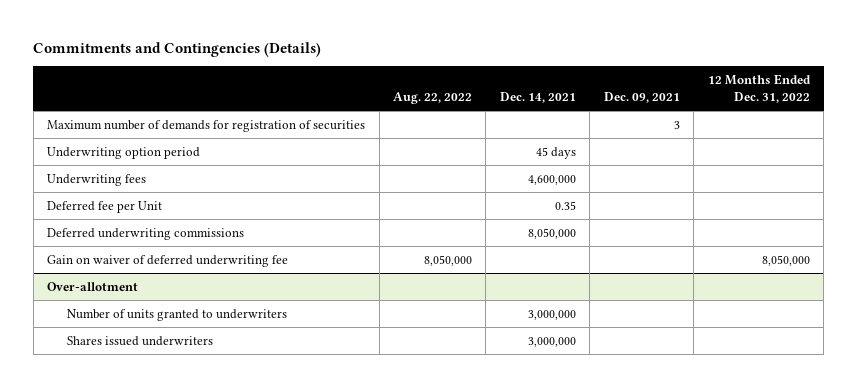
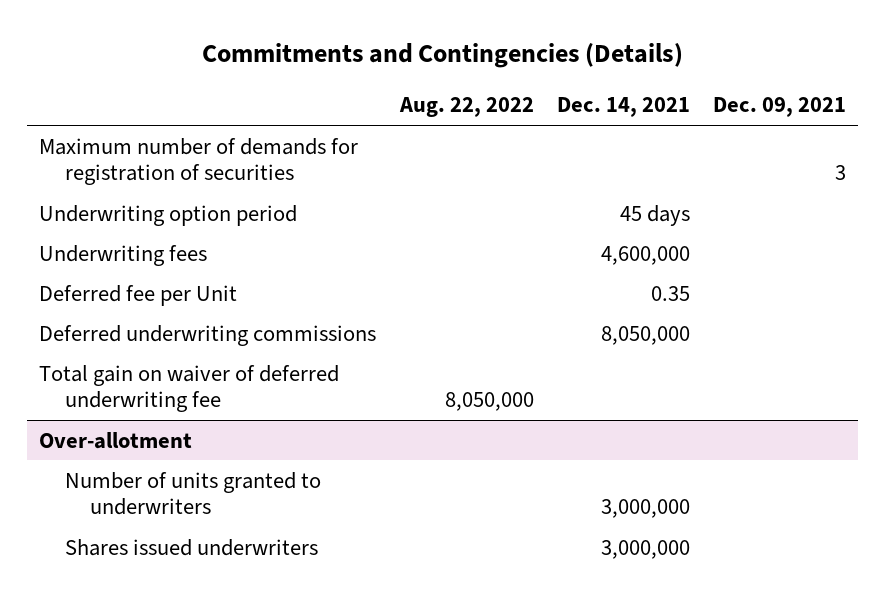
[707,74,811,103] 12 Months Ended Dec. 31, 2022 -> none
[47,254,289,267] Gain on waiver of deferred underwriting fee -> [39,364,340,412] Total gain on waiver of deferred underwriting fee

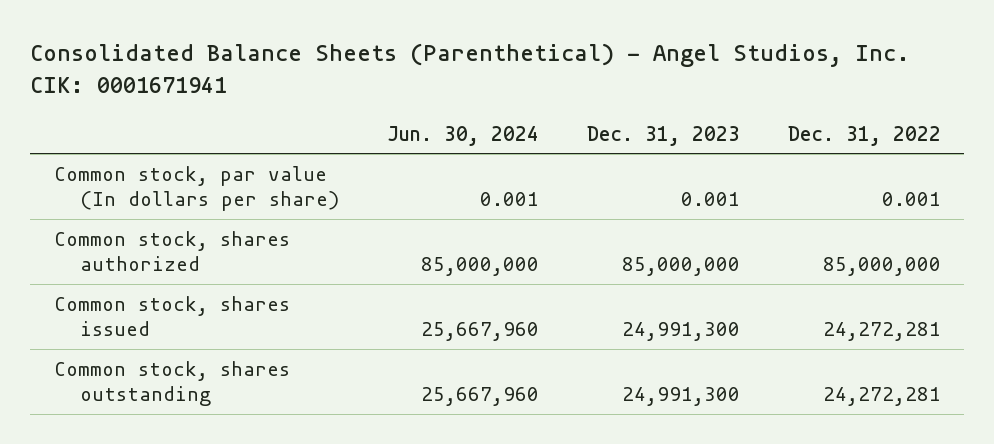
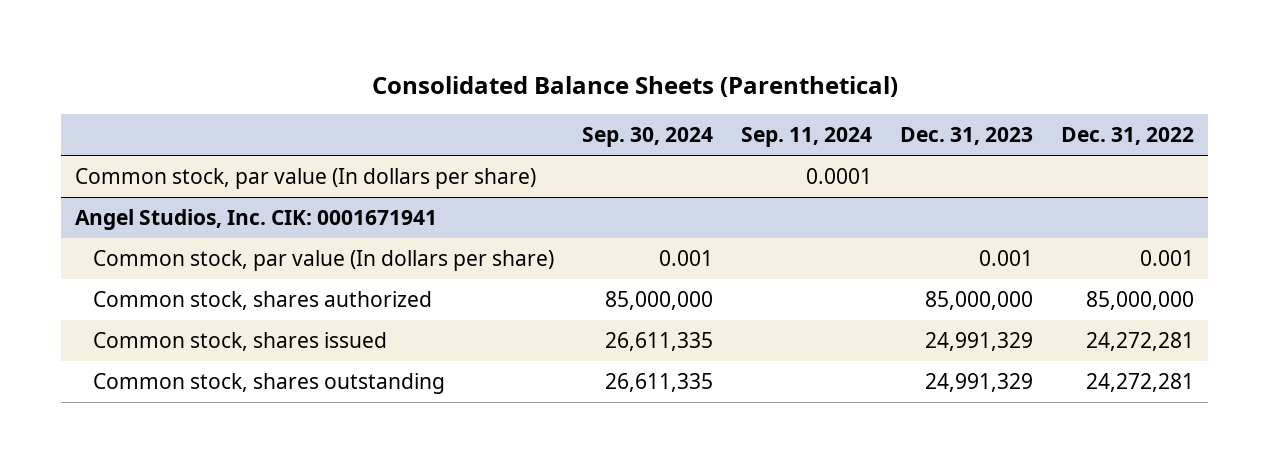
[29,43,910,94] Consolidated Balance Sheets (Parenthetical) - Angel Studios, Inc. CIK: 0001671941 -> [371,75,898,97] Consolidated Balance Sheets (Parenthetical)
[387,125,540,146] Jun. 30, 2024 -> none
none -> [582,127,714,148] Sep. 30, 2024
none -> [741,127,873,148] Sep. 11, 2024
none -> [75,167,537,189] Common stock, par value (In dollars per share)
none -> [75,208,438,230] Angel Studios, Inc. CIK: 0001671941
[621,322,740,342] 24,991,300 -> [925,331,1034,351] 24,991,329
[621,387,740,407] 24,991,300 -> [925,372,1034,392] 24,991,329

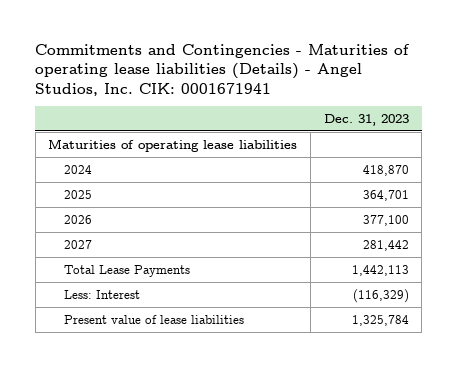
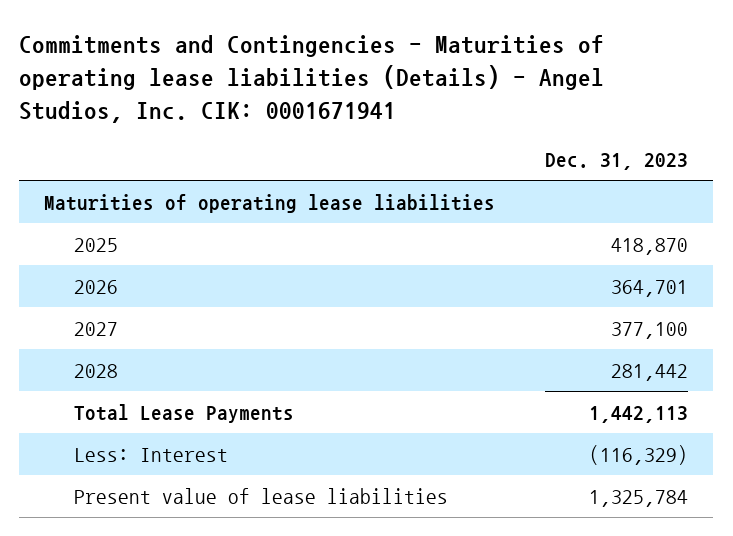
[64,164,93,174] 2024 -> [74,237,119,252] 2025
[64,189,93,199] 2025 -> [74,279,119,294] 2026
[64,214,93,224] 2026 -> [74,321,119,336] 2027
[64,239,93,249] 2027 -> [74,363,119,378] 2028

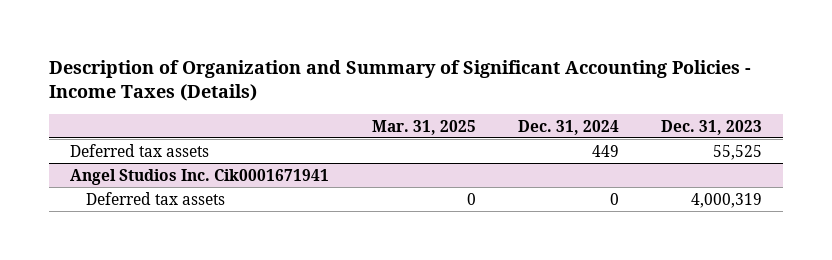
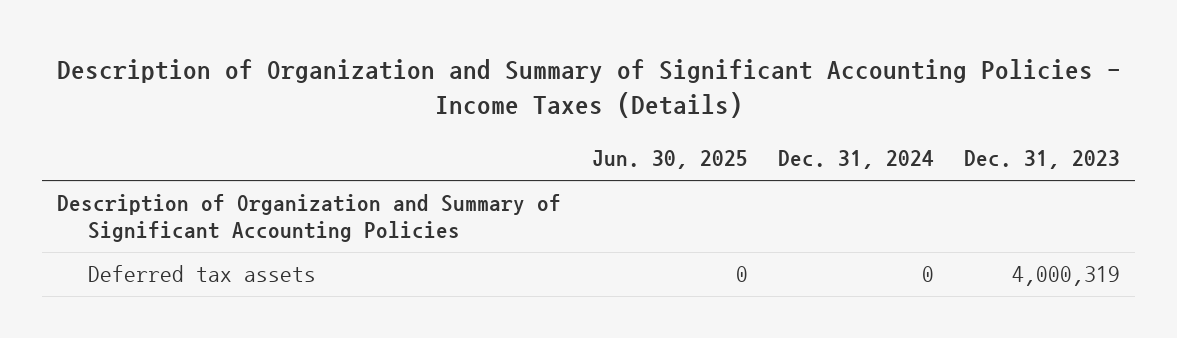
[371,119,476,135] Mar. 31, 2025 -> none
none -> [591,150,748,170] Jun. 30, 2025
[70,143,210,157] Deferred tax assets -> none
[70,168,330,185] Angel Studios Inc. Cik0001671941 -> none
none -> [57,194,562,243] Description of Organization and Summary of Significant Accounting Policies

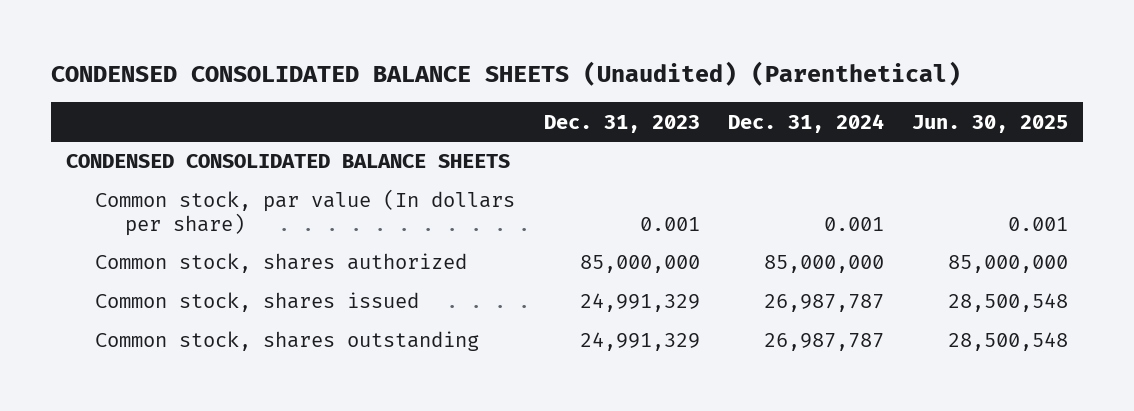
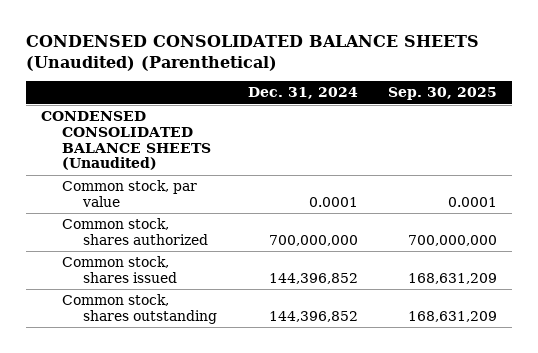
[543,114,700,133] Dec. 31, 2023 -> none
[912,114,1069,133] Jun. 30, 2025 -> none
none -> [387,87,497,101] Sep. 30, 2025
[65,154,510,169] CONDENSED CONSOLIDATED BALANCE SHEETS -> [41,111,212,171] CONDENSED CONSOLIDATED BALANCE SHEETS (Unaudited)
[95,189,516,236] Common stock, par value (In dollars per share) -> [62,180,198,207] Common stock, par value
[824,216,885,231] 0.001 -> [308,196,358,207] 0.0001
[764,255,885,274] 85,000,000 -> [268,234,358,246] 700,000,000
[764,294,885,313] 26,987,787 -> [268,272,358,284] 144,396,852
[764,333,885,352] 26,987,787 -> [268,310,358,322] 144,396,852

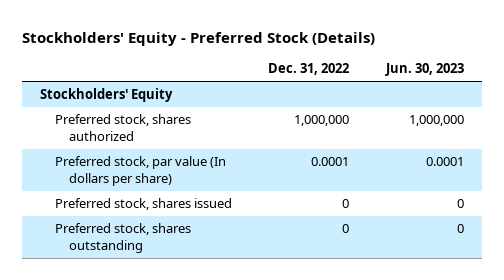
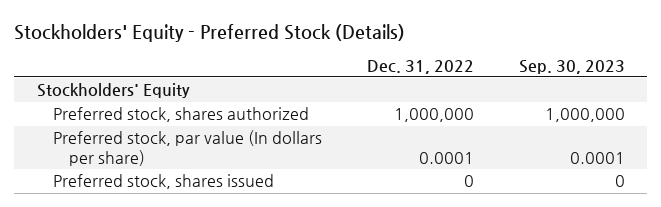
[384,63,464,77] Jun. 30, 2023 -> none
none -> [518,59,625,74] Sep. 30, 2023
[54,223,191,253] Preferred stock, shares outstanding -> none

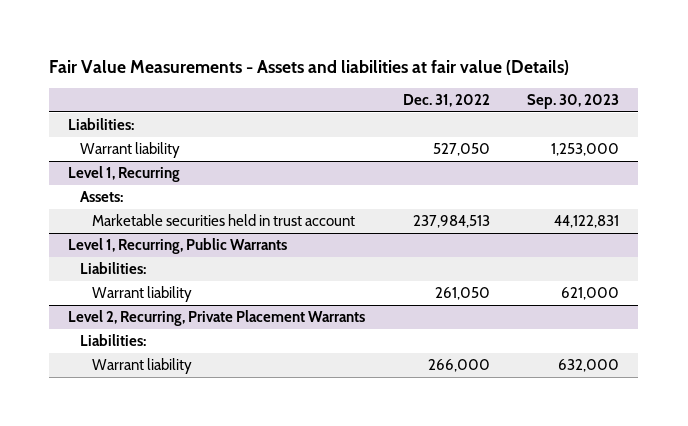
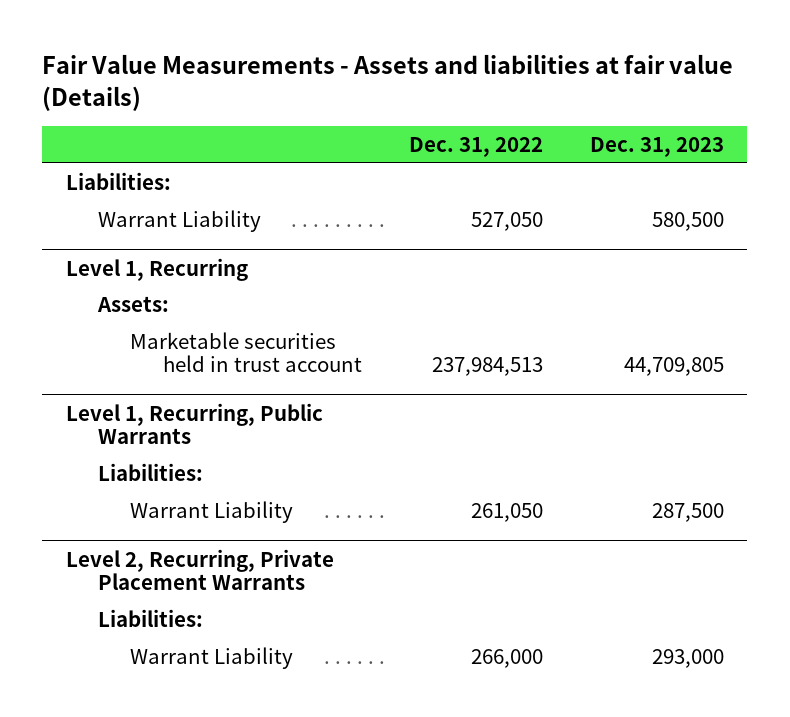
[527,94,620,110] Sep. 30, 2023 -> none
none -> [589,136,724,157] Dec. 31, 2023
[80,142,181,159] Warrant liability -> [98,209,262,232] Warrant Liability
[92,286,193,303] Warrant liability -> [130,500,294,523] Warrant Liability
[92,358,193,375] Warrant liability -> [130,646,294,669] Warrant Liability

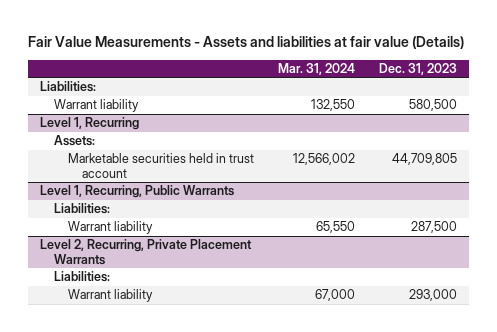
[408,136,543,157] Dec. 31, 2022 -> none
none -> [278,62,356,75] Mar. 31, 2024
[98,209,262,232] Warrant Liability -> [54,99,140,113] Warrant liability
[130,500,294,523] Warrant Liability -> [68,221,154,235] Warrant liability
[130,646,294,669] Warrant Liability -> [68,289,154,303] Warrant liability

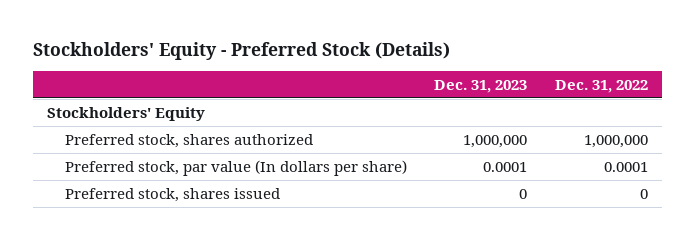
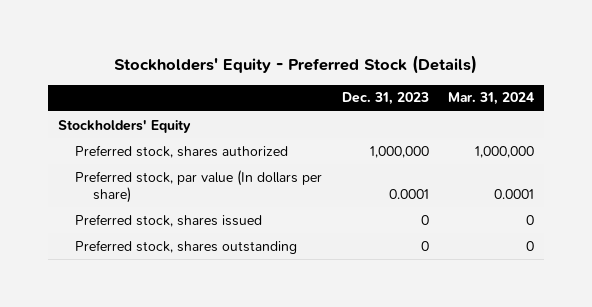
[554,80,648,94] Dec. 31, 2022 -> none
none -> [448,92,535,106] Mar. 31, 2024
none -> [75,239,298,254] Preferred stock, shares outstanding

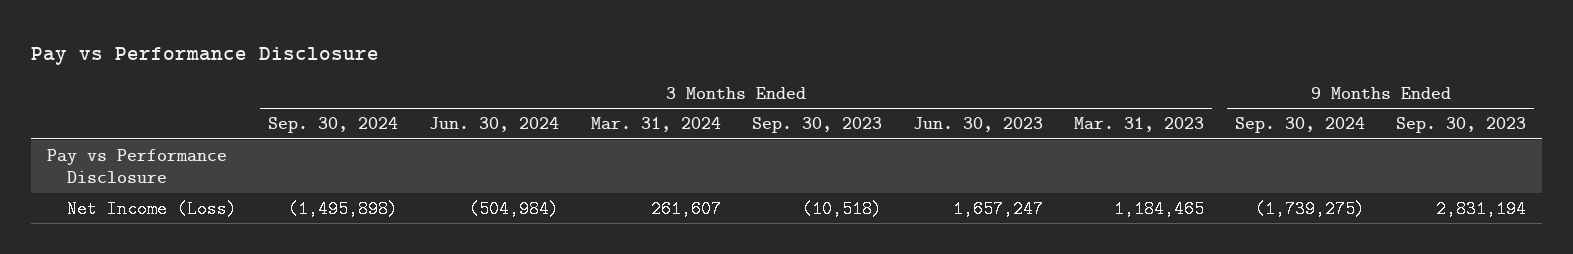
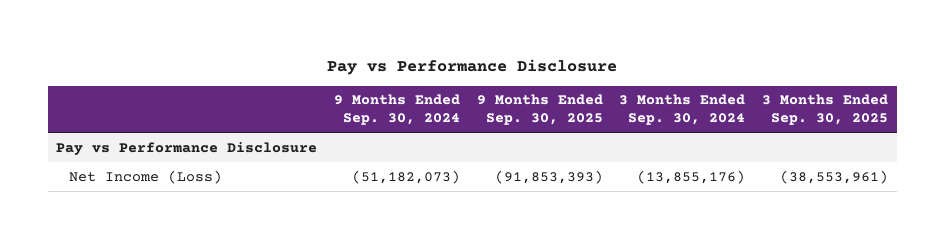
[429,117,560,133] Jun. 30, 2024 -> none
[590,117,721,133] Mar. 31, 2024 -> none
[751,117,882,134] Sep. 30, 2023 -> none
[912,117,1043,133] Jun. 30, 2023 -> none
[1074,117,1205,133] Mar. 31, 2023 -> none
[1396,117,1527,134] Sep. 30, 2023 -> none
none -> [476,94,603,126] 9 Months Ended Sep. 30, 2025
none -> [762,94,889,126] 3 Months Ended Sep. 30, 2025
[288,199,399,218] (1,495,898) -> [637,169,746,184] (13,855,176)
[1255,199,1366,218] (1,739,275) -> [351,169,460,184] (51,182,073)

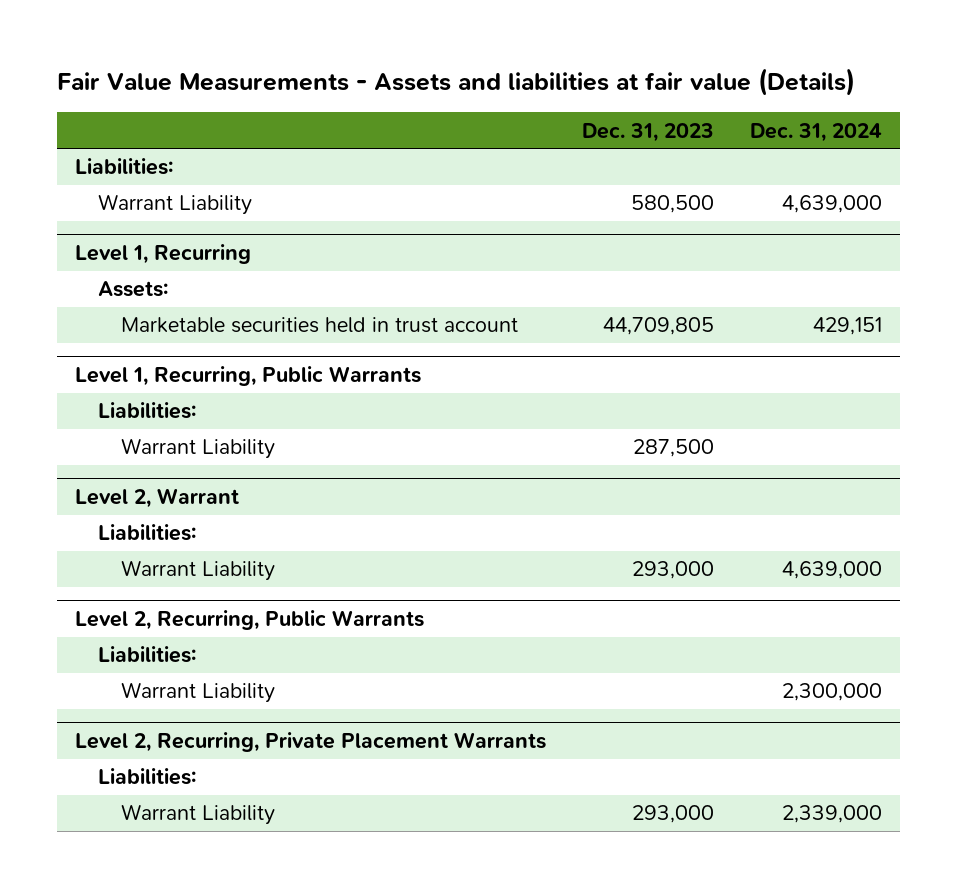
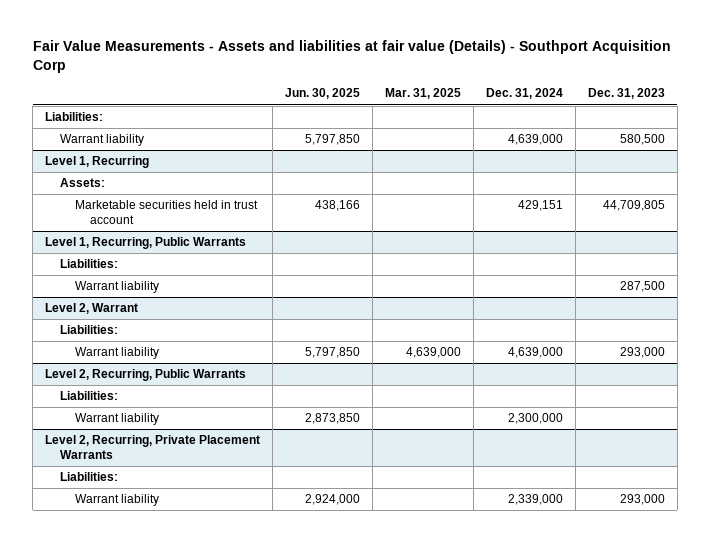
[56,68,855,97] Fair Value Measurements - Assets and liabilities at fair value (Details) -> [32,40,671,74] Fair Value Measurements - Assets and liabilities at fair value (Details) - Southport Acquisition Corp
none -> [285,88,361,100] Jun. 30, 2025
none -> [385,88,462,100] Mar. 31, 2025
[98,194,253,216] Warrant Liability -> [60,134,145,147] Warrant liability
[121,438,276,460] Warrant Liability -> [75,281,160,294] Warrant liability
[121,560,276,582] Warrant Liability -> [75,347,160,360] Warrant liability
[121,682,276,704] Warrant Liability -> [75,413,160,426] Warrant liability
[121,804,276,826] Warrant Liability -> [75,494,160,507] Warrant liability

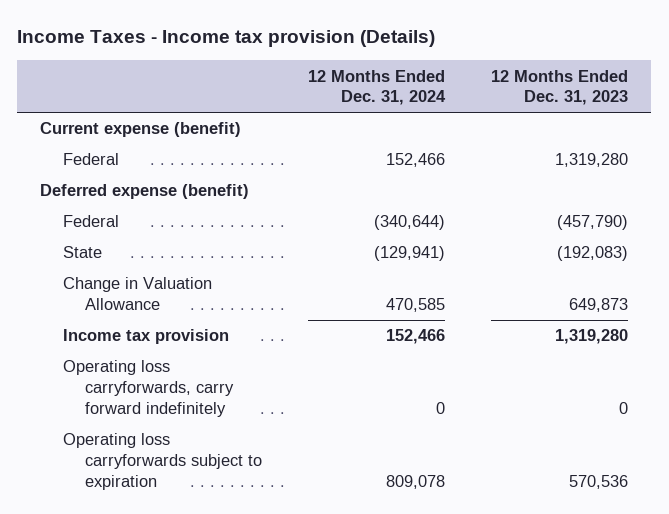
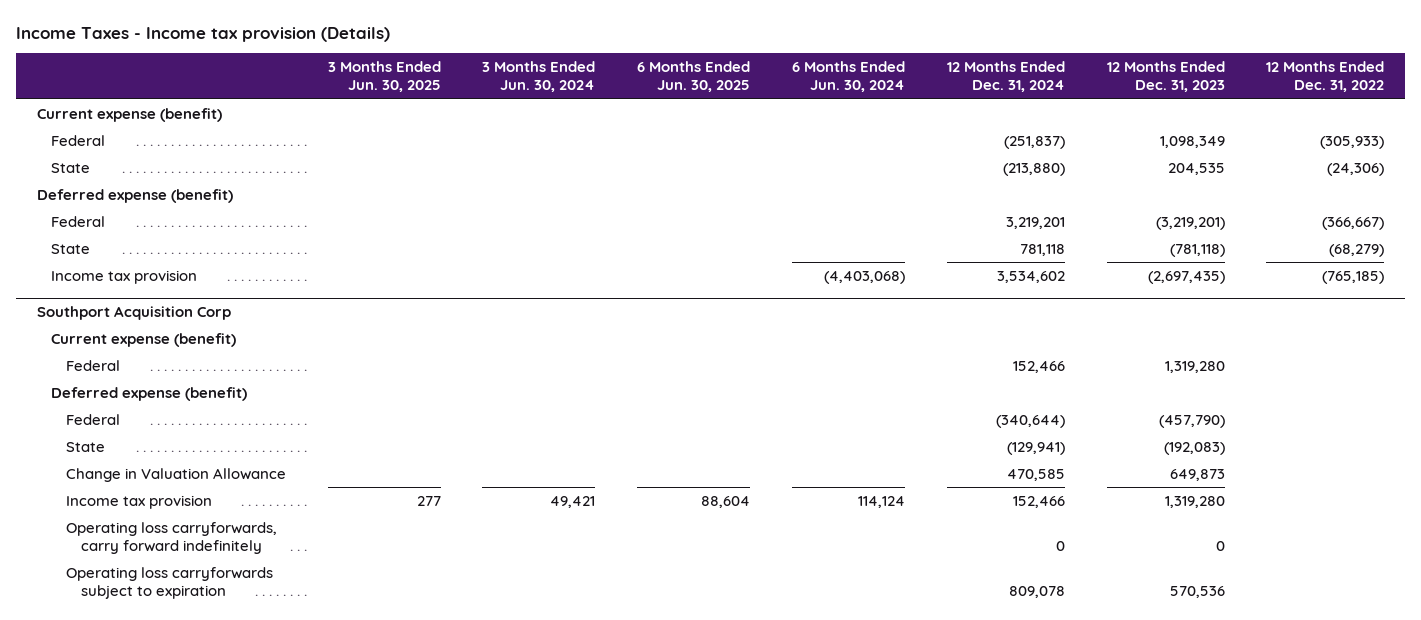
none -> [327,61,441,93] 3 Months Ended Jun. 30, 2025
none -> [482,61,596,93] 3 Months Ended Jun. 30, 2024
none -> [637,61,751,93] 6 Months Ended Jun. 30, 2025
none -> [792,61,906,93] 6 Months Ended Jun. 30, 2024
none -> [1266,61,1385,93] 12 Months Ended Dec. 31, 2022
none -> [51,134,106,146] Federal
none -> [51,162,91,173] State
none -> [36,188,233,203] Deferred expense (benefit)
none -> [51,215,106,227] Federal
none -> [51,243,91,254] State
none -> [51,269,198,284] Income tax provision
none -> [36,305,231,320] Southport Acquisition Corp
none -> [51,332,237,347] Current expense (benefit)

